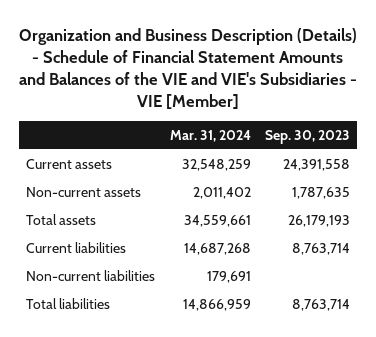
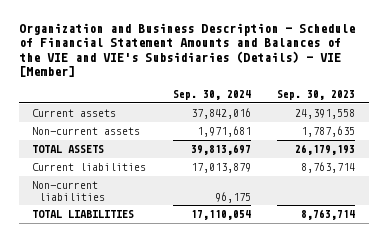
[19,27,358,110] Organization and Business Description (Details) - Schedule of Financial Statement Amounts and Balances of the VIE and VIE's Subsidiaries - VIE [Member] -> [18,23,355,77] Organization and Business Description - Schedule of Financial Statement Amounts and Balances of the VIE and VIE's Subsidiaries (Details) - VIE [Member]
[169,129,251,142] Mar. 31, 2024 -> none
none -> [172,90,251,101] Sep. 30, 2024
[26,213,97,225] Total assets -> [32,145,105,154] TOTAL ASSETS
[26,297,111,309] Total liabilities -> [32,210,135,219] TOTAL LIABILITIES

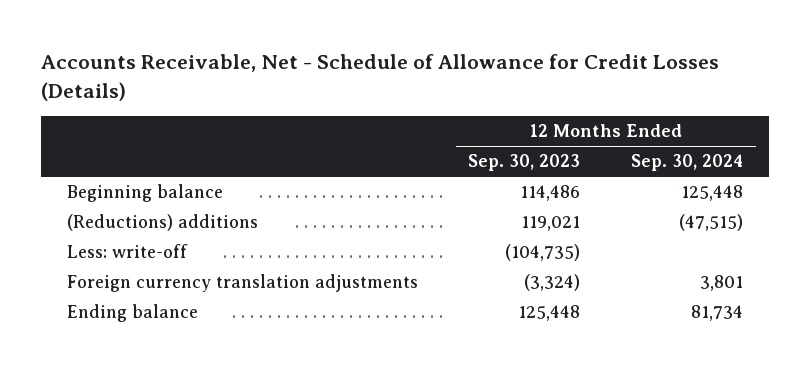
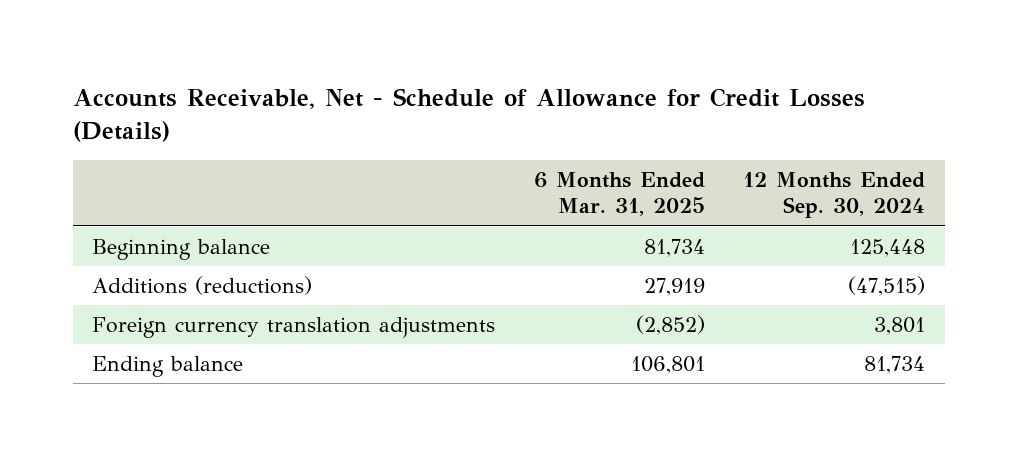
[468,154,581,172] Sep. 30, 2023 -> none
none -> [533,172,705,217] 6 Months Ended Mar. 31, 2025
[66,244,188,259] Less: write-off -> none
[66,214,258,232] (Reductions) additions -> [92,276,313,296] Additions (reductions)

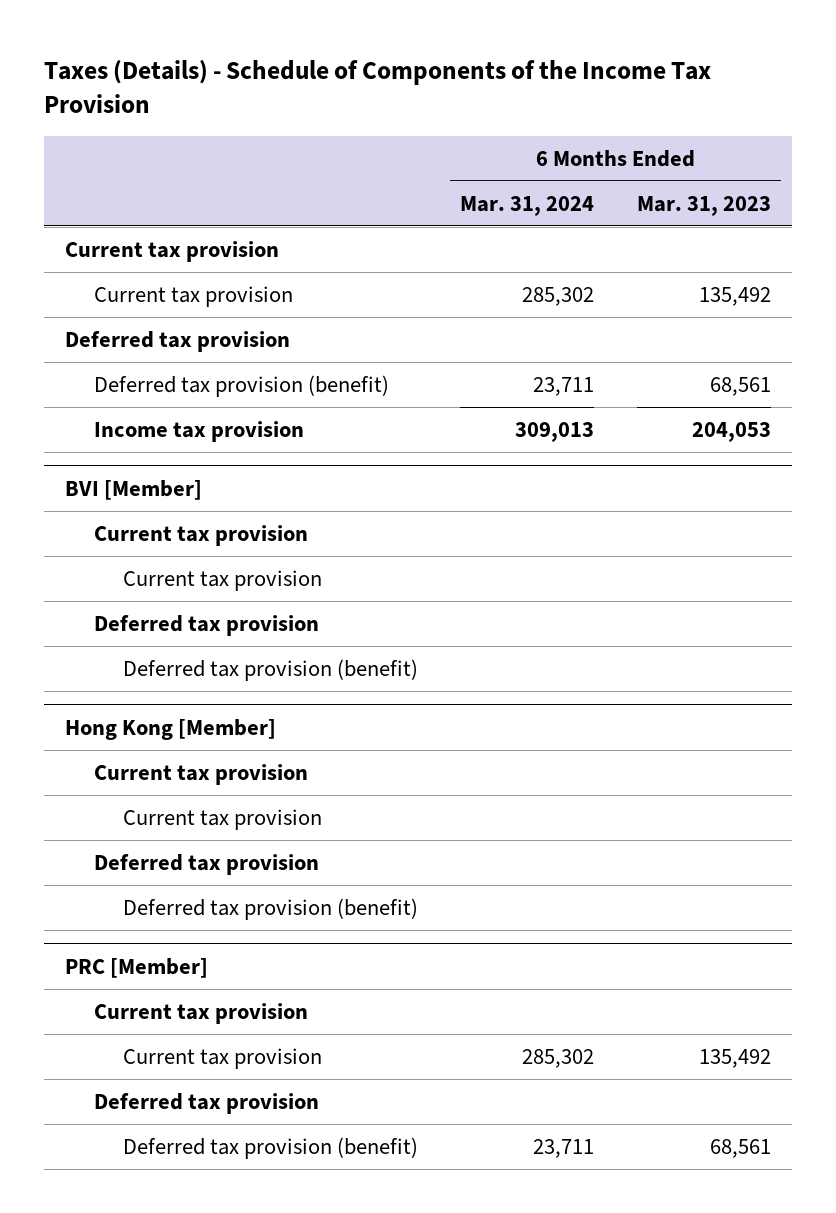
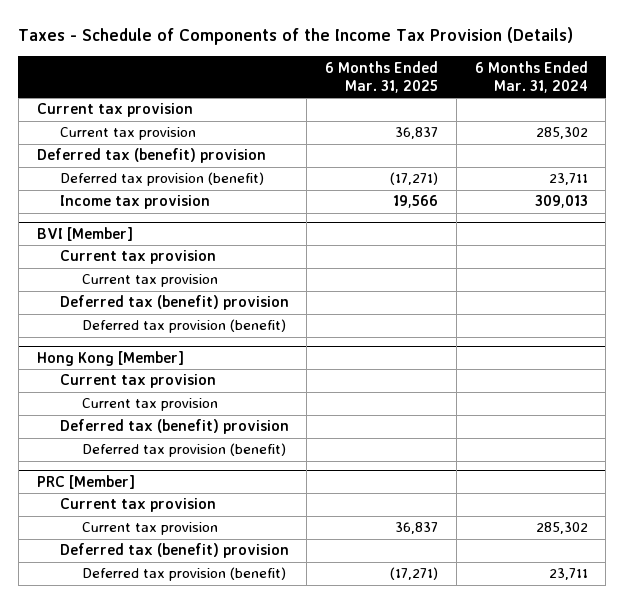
[44,59,712,114] Taxes (Details) - Schedule of Components of the Income Tax Provision -> [18,27,574,46] Taxes - Schedule of Components of the Income Tax Provision (Details)
[636,195,771,216] Mar. 31, 2023 -> none
none -> [325,60,439,93] 6 Months Ended Mar. 31, 2025
[65,330,291,352] Deferred tax provision -> [36,148,266,164] Deferred tax (benefit) provision
[94,614,320,636] Deferred tax provision -> [59,295,289,311] Deferred tax (benefit) provision
[94,853,320,875] Deferred tax provision -> [59,419,289,435] Deferred tax (benefit) provision
[94,1092,320,1114] Deferred tax provision -> [59,543,289,559] Deferred tax (benefit) provision

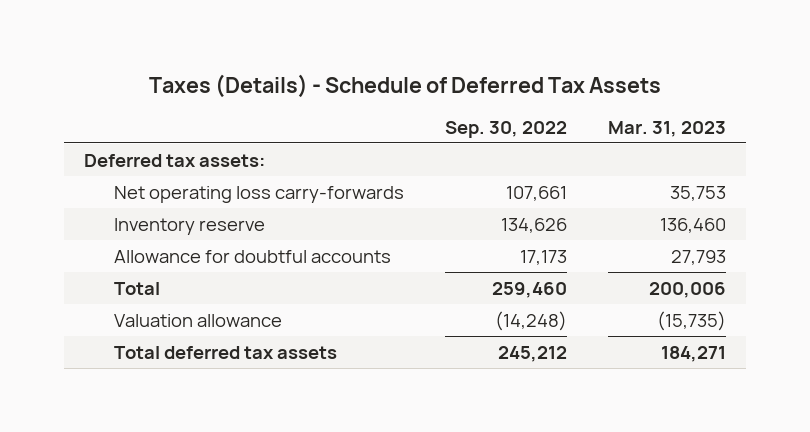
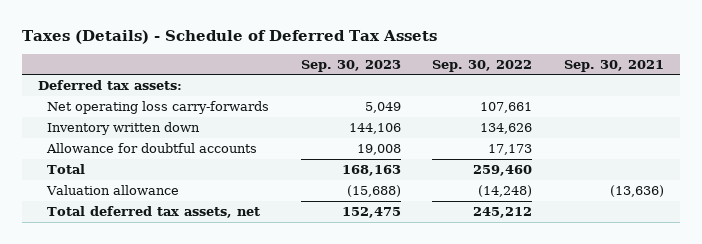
[607,120,726,137] Mar. 31, 2023 -> none
none -> [300,59,401,72] Sep. 30, 2023
none -> [564,59,665,72] Sep. 30, 2021
[113,217,265,235] Inventory reserve -> [46,121,200,135] Inventory written down
[113,345,337,359] Total deferred tax assets -> [46,205,260,218] Total deferred tax assets, net

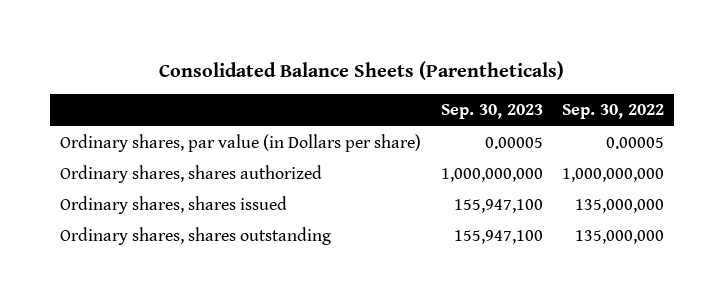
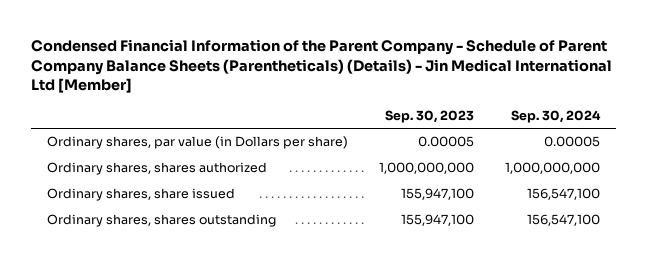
[159,60,565,80] Consolidated Balance Sheets (Parentheticals) -> [31,39,613,94] Condensed Financial Information of the Parent Company - Schedule of Parent Company Balance Sheets (Parentheticals) (Details) - Jin Medical International Ltd [Member]
[562,104,665,120] Sep. 30, 2022 -> none
none -> [511,110,602,124] Sep. 30, 2024
[59,196,287,215] Ordinary shares, shares issued -> [47,188,236,202] Ordinary shares, share issued

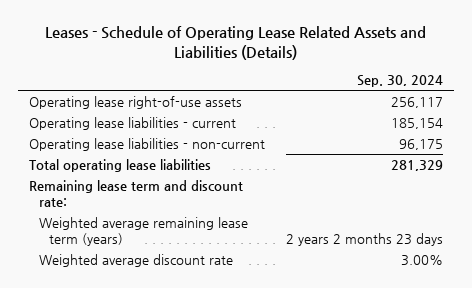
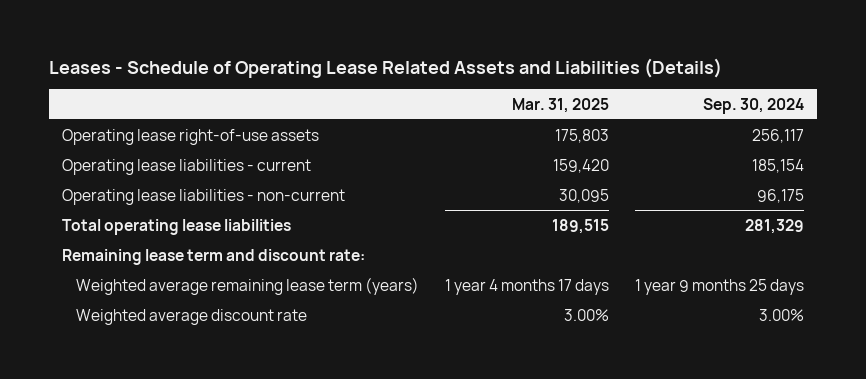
none -> [511,97,609,113] Mar. 31, 2025
[286,232,444,246] 2 years 2 months 23 days -> [634,278,804,295] 1 year 9 months 25 days

